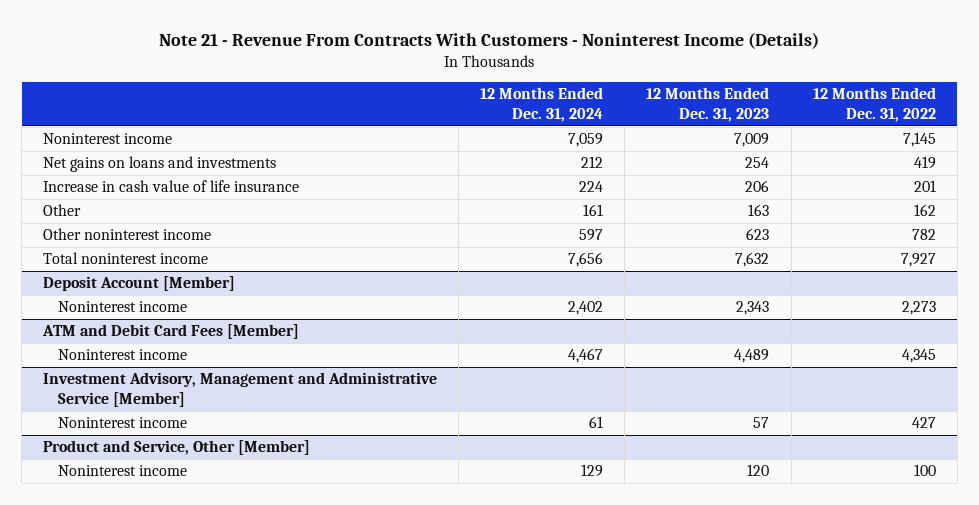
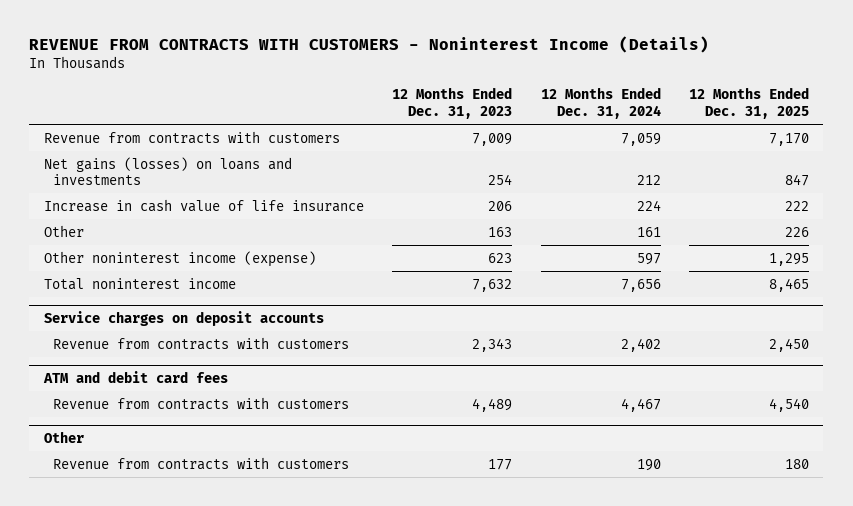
[159,31,820,49] Note 21 - Revenue From Contracts With Customers - Noninterest Income (Details) -> [29,36,710,54] REVENUE FROM CONTRACTS WITH CUSTOMERS - Noninterest Income (Details)
[812,87,936,122] 12 Months Ended Dec. 31, 2022 -> none
none -> [689,87,810,119] 12 Months Ended Dec. 31, 2025
[43,133,173,145] Noninterest income -> [43,130,340,144] Revenue from contracts with customers
[43,156,277,173] Net gains on loans and investments -> [43,156,292,185] Net gains (losses) on loans and investments
[43,228,212,241] Other noninterest income -> [43,250,316,267] Other noninterest income (expense)
[43,276,236,292] Deposit Account [Member] -> none
[43,372,438,407] Investment Advisory, Management and Administrative Service [Member] -> none
[58,417,188,429] Noninterest income -> none
[58,465,188,477] Noninterest income -> none
none -> [43,310,324,326] Service charges on deposit accounts
[58,301,188,313] Noninterest income -> [53,336,350,350] Revenue from contracts with customers
[42,324,300,340] ATM and Debit Card Fees [Member] -> [42,370,228,383] ATM and debit card fees
[58,349,188,361] Noninterest income -> [53,396,350,410] Revenue from contracts with customers
[43,440,311,456] Product and Service, Other [Member] -> [43,430,84,443] Other
none -> [53,456,350,470] Revenue from contracts with customers

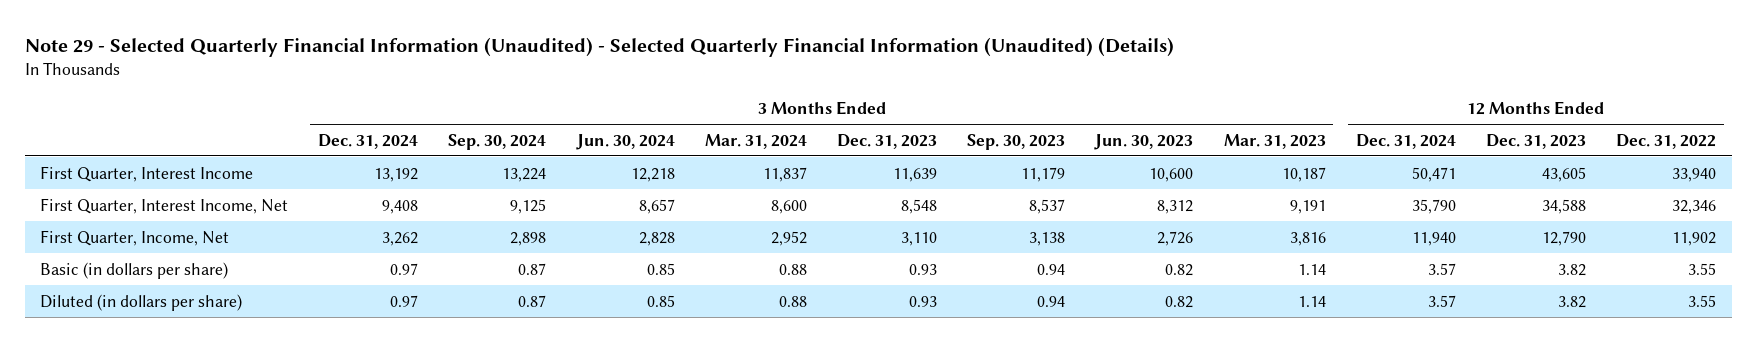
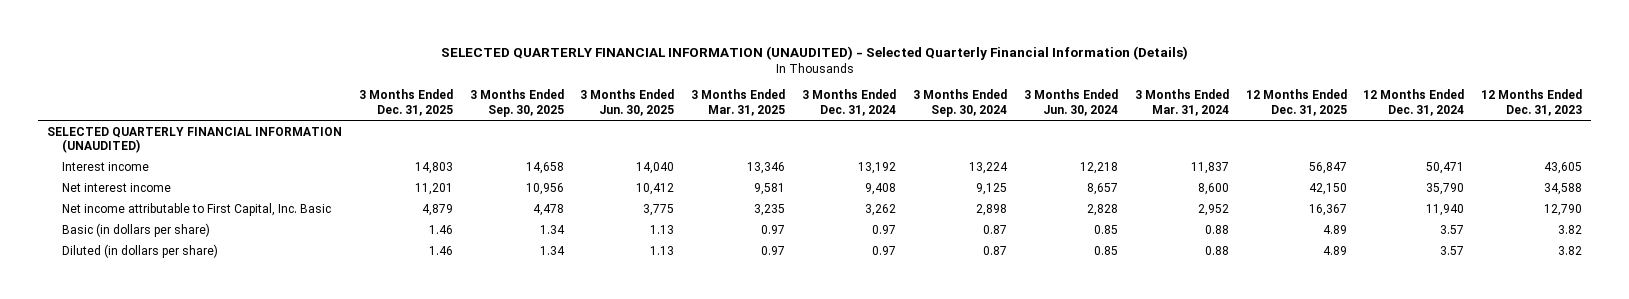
[24,36,1174,57] Note 29 - Selected Quarterly Financial Information (Unaudited) - Selected Quarterly Financial Information (Unaudited) (Details) -> [440,45,1188,60] SELECTED QUARTERLY FINANCIAL INFORMATION (UNAUDITED) - Selected Quarterly Financial Information (Details)
[836,133,937,149] Dec. 31, 2023 -> none
[967,133,1066,150] Sep. 30, 2023 -> none
[1094,133,1194,150] Jun. 30, 2023 -> none
[1223,133,1326,149] Mar. 31, 2023 -> none
[1616,133,1717,149] Dec. 31, 2022 -> none
none -> [358,89,453,116] 3 Months Ended Dec. 31, 2025
none -> [469,89,564,117] 3 Months Ended Sep. 30, 2025
none -> [580,89,675,116] 3 Months Ended Jun. 30, 2025
none -> [691,89,786,116] 3 Months Ended Mar. 31, 2025
none -> [1245,89,1347,116] 12 Months Ended Dec. 31, 2025
none -> [46,126,342,154] SELECTED QUARTERLY FINANCIAL INFORMATION (UNAUDITED)
[39,165,253,182] First Quarter, Interest Income -> [61,161,149,171] Interest income
[39,197,288,214] First Quarter, Interest Income, Net -> [61,182,171,192] Net interest income
[39,229,229,246] First Quarter, Income, Net -> [61,202,331,216] Net income attributable to First Capital, Inc. Basic

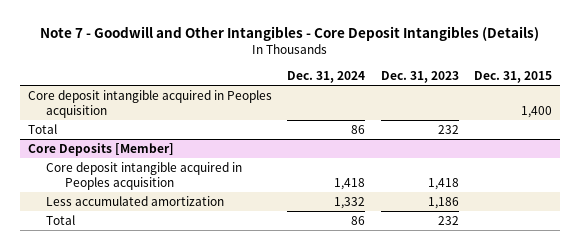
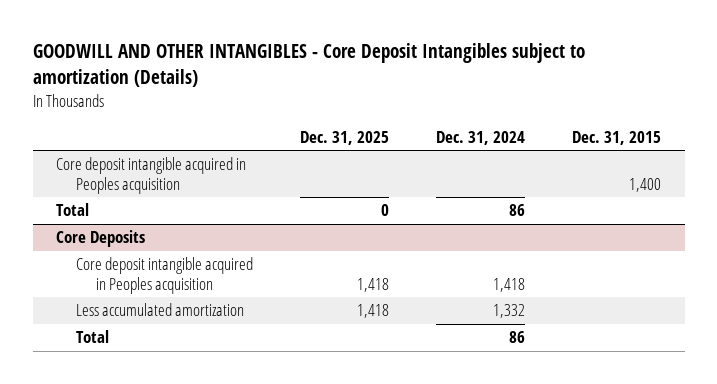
[40,26,540,42] Note 7 - Goodwill and Other Intangibles - Core Deposit Intangibles (Details) -> [32,43,585,88] GOODWILL AND OTHER INTANGIBLES - Core Deposit Intangibles subject to amortization (Details)
[380,70,459,83] Dec. 31, 2023 -> none
none -> [300,130,390,145] Dec. 31, 2025
[27,142,174,156] Core Deposits [Member] -> [56,230,146,248] Core Deposits

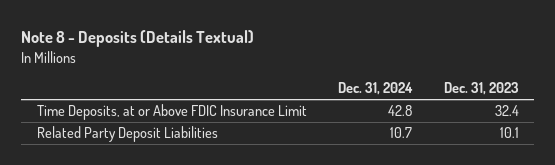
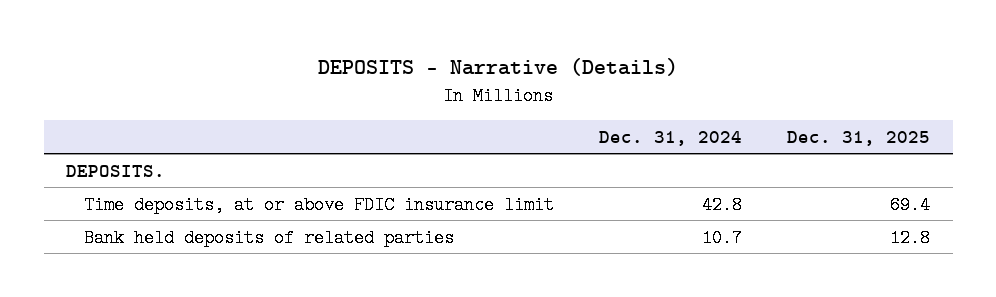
[20,30,254,48] Note 8 - Deposits (Details Textual) -> [318,58,679,77] DEPOSITS - Narrative (Details)
[443,82,519,96] Dec. 31, 2023 -> none
none -> [787,130,931,146] Dec. 31, 2025
none -> [66,164,166,177] DEPOSITS.
[36,104,307,121] Time Deposits, at or Above FDIC Insurance Limit -> [84,195,555,214] Time deposits, at or above FDIC insurance limit
[36,126,218,143] Related Party Deposit Liabilities -> [84,228,455,247] Bank held deposits of related parties

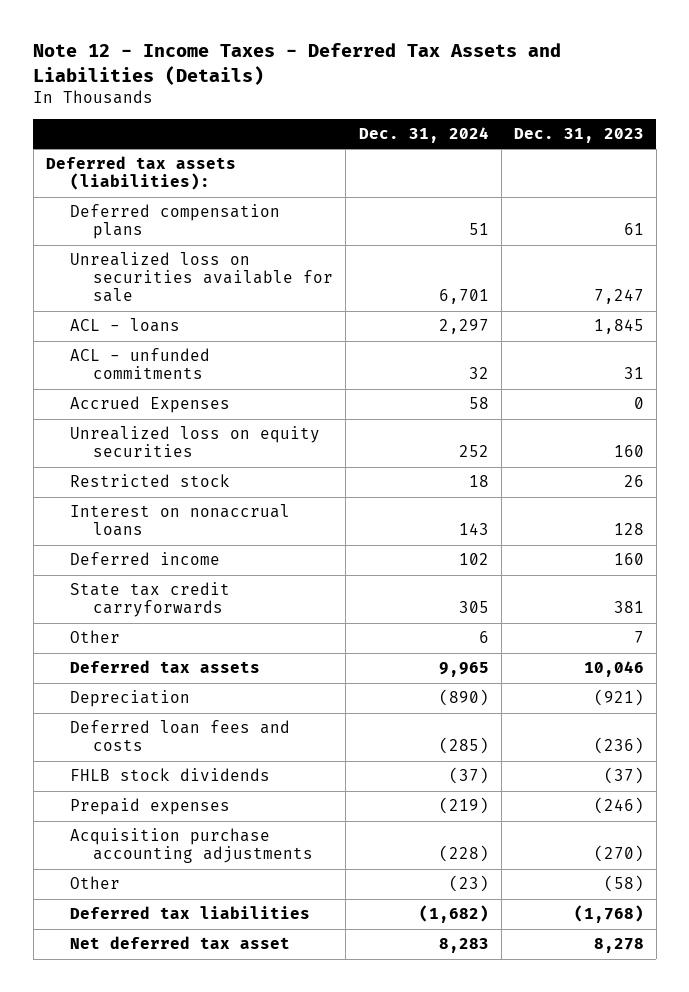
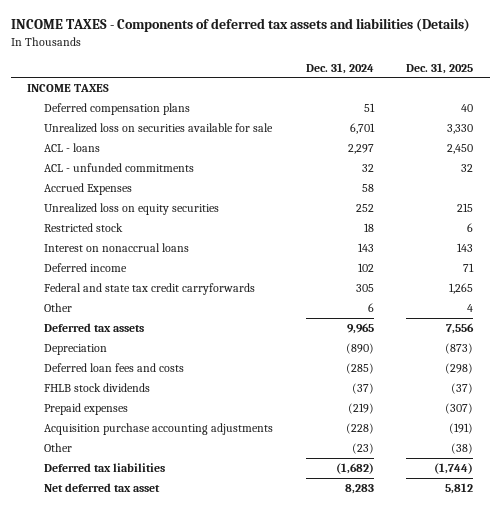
[33,43,562,85] Note 12 - Income Taxes - Deferred Tax Assets and Liabilities (Details) -> [10,18,470,33] INCOME TAXES - Components of deferred tax assets and liabilities (Details)
[513,127,644,143] Dec. 31, 2023 -> none
none -> [406,62,474,74] Dec. 31, 2025
[45,156,236,191] Deferred tax assets (liabilities): -> none
none -> [26,83,109,92] INCOME TAXES
[69,582,230,618] State tax credit carryforwards -> [44,282,256,295] Federal and state tax credit carryforwards

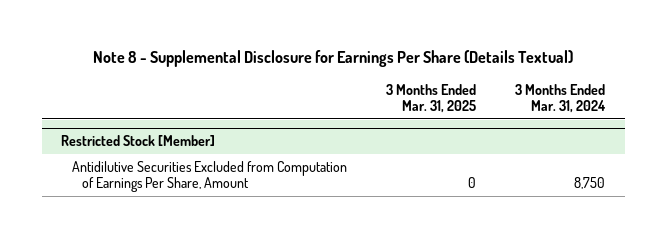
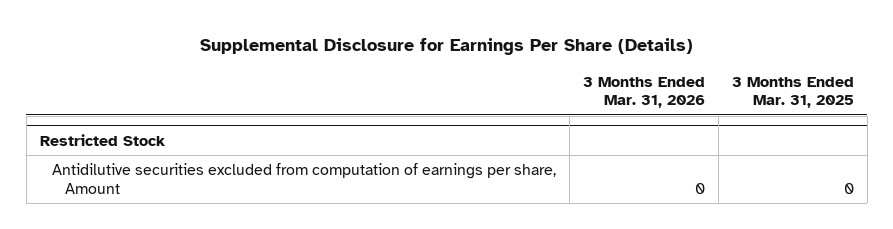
[93,50,574,68] Note 8 - Supplemental Disclosure for Earnings Per Share (Details Textual) -> [199,37,693,55] Supplemental Disclosure for Earnings Per Share (Details)
[515,83,607,113] 3 Months Ended Mar. 31, 2024 -> none
none -> [582,76,705,109] 3 Months Ended Mar. 31, 2026
[61,134,216,146] Restricted Stock [Member] -> [39,133,166,146] Restricted Stock
[71,160,347,192] Antidilutive Securities Excluded from Computation of Earnings Per Share, Amount -> [52,163,557,194] Antidilutive securities excluded from computation of earnings per share, Amount

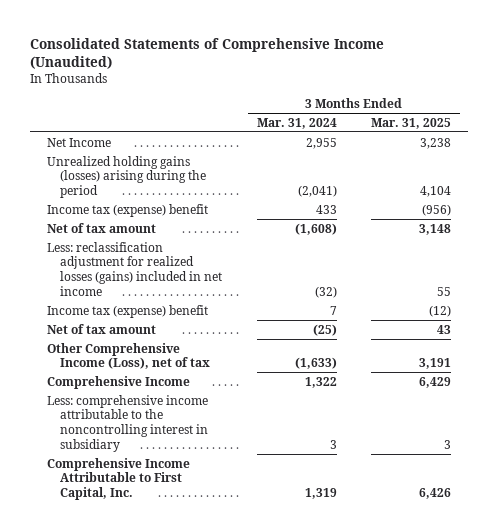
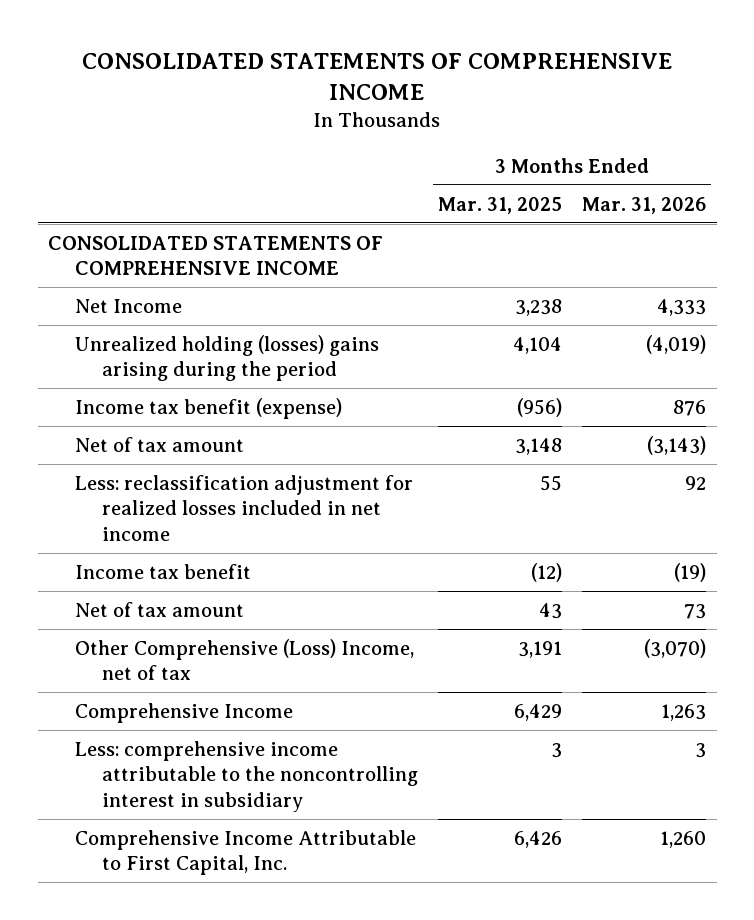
[30,37,385,69] Consolidated Statements of Comprehensive Income (Unaudited) -> [82,52,673,101] CONSOLIDATED STATEMENTS OF COMPREHENSIVE INCOME
[256,117,337,129] Mar. 31, 2024 -> none
none -> [582,196,707,214] Mar. 31, 2026
none -> [48,235,384,276] CONSOLIDATED STATEMENTS OF COMPREHENSIVE INCOME
[47,155,207,199] Unrealized holding gains (losses) arising during the period -> [74,334,379,382] Unrealized holding (losses) gains arising during the period
[47,203,209,217] Income tax (expense) benefit -> [74,397,342,419] Income tax benefit (expense)
[47,241,223,297] Less: reclassification adjustment for realized losses (gains) included in net income -> [74,474,413,541] Less: reclassification adjustment for realized losses included in net income
[47,304,209,318] Income tax (expense) benefit -> [74,563,251,579] Income tax benefit
[47,342,211,370] Other Comprehensive Income (Loss), net of tax -> [74,638,414,681] Other Comprehensive (Loss) Income, net of tax

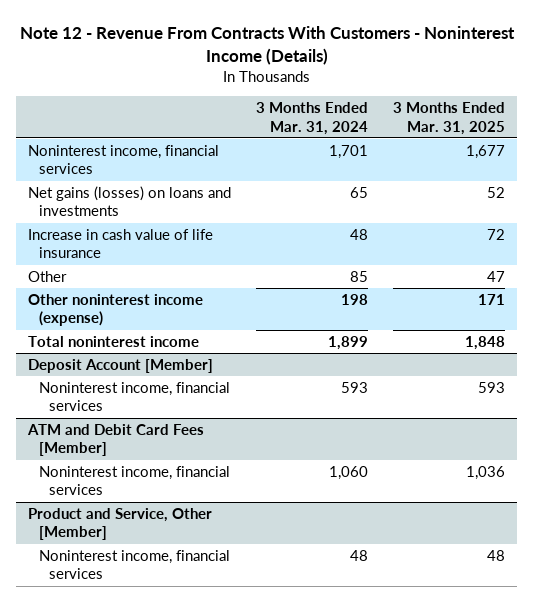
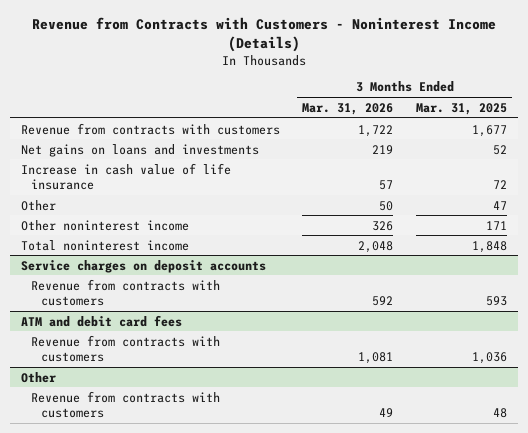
[19,25,515,65] Note 12 - Revenue From Contracts With Customers - Noninterest Income (Details) -> [31,17,496,53] Revenue from Contracts with Customers - Noninterest Income (Details)
[256,102,369,135] 3 Months Ended Mar. 31, 2024 -> none
none -> [302,102,394,115] Mar. 31, 2026
[28,144,220,175] Noninterest income, financial services -> [21,122,281,135] Revenue from contracts with customers
[28,185,232,217] Net gains (losses) on loans and investments -> [21,143,260,157] Net gains on loans and investments
[28,293,204,327] Other noninterest income (expense) -> [21,219,190,231] Other noninterest income
[28,358,214,373] Deposit Account [Member] -> none
none -> [21,259,267,273] Service charges on deposit accounts
[38,381,230,412] Noninterest income, financial services -> [30,278,220,306] Revenue from contracts with customers
[27,423,205,457] ATM and Debit Card Fees [Member] -> [21,314,183,327] ATM and debit card fees
[38,465,230,496] Noninterest income, financial services -> [30,334,220,362] Revenue from contracts with customers
[28,507,213,541] Product and Service, Other [Member] -> [21,371,57,383] Other
[38,549,230,580] Noninterest income, financial services -> [30,390,220,418] Revenue from contracts with customers

